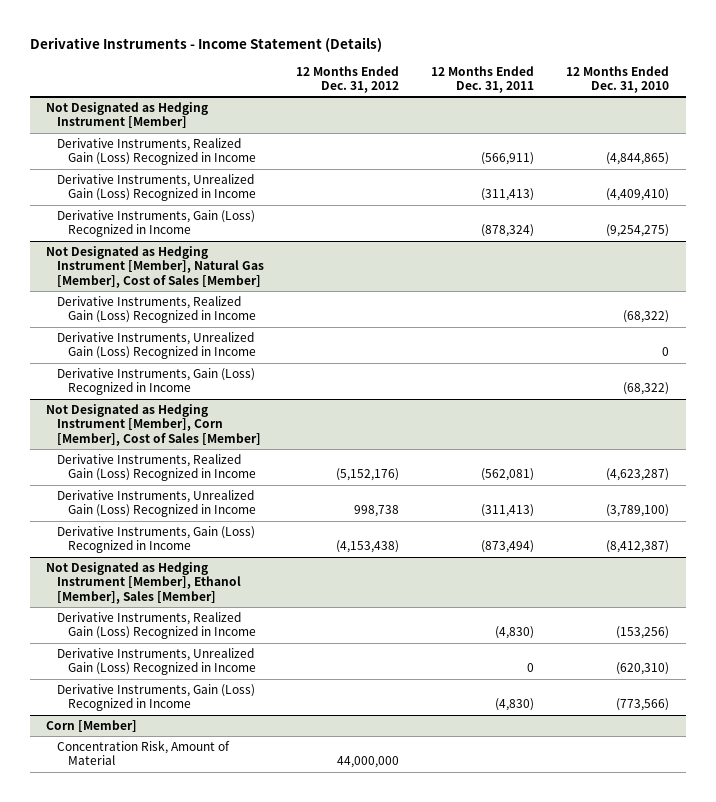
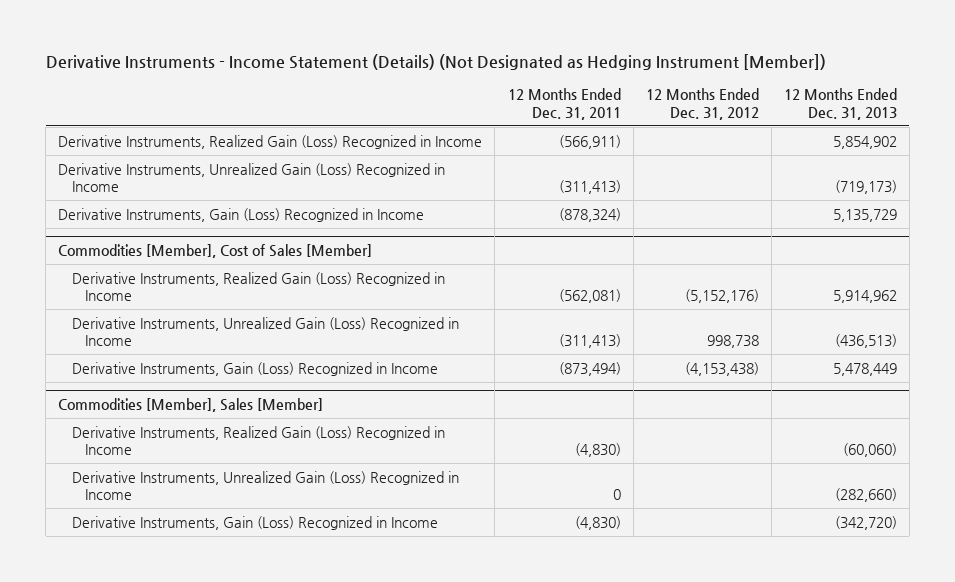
[30,36,383,52] Derivative Instruments - Income Statement (Details) -> [45,53,826,70] Derivative Instruments - Income Statement (Details) (Not Designated as Hedging Instrument [Member])
[566,65,670,94] 12 Months Ended Dec. 31, 2010 -> none
none -> [783,88,897,120] 12 Months Ended Dec. 31, 2013
[46,101,209,129] Not Designated as Hedging Instrument [Member] -> none
[46,245,265,289] Not Designated as Hedging Instrument [Member], Natural Gas [Member], Cost of Sales [Member] -> none
[57,295,257,324] Derivative Instruments, Realized Gain (Loss) Recognized in Income -> none
[57,331,257,360] Derivative Instruments, Unrealized Gain (Loss) Recognized in Income -> none
[57,367,256,396] Derivative Instruments, Gain (Loss) Recognized in Income -> none
[46,403,262,447] Not Designated as Hedging Instrument [Member], Corn [Member], Cost of Sales [Member] -> none
none -> [58,244,373,259] Commodities [Member], Cost of Sales [Member]
[46,561,242,605] Not Designated as Hedging Instrument [Member], Ethanol [Member], Sales [Member] -> none
none -> [58,398,324,413] Commodities [Member], Sales [Member]
[46,719,138,732] Corn [Member] -> none
[57,739,231,766] Concentration Risk, Amount of Material -> none

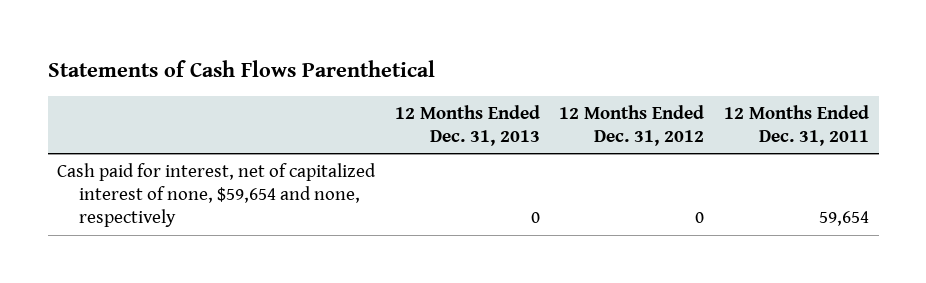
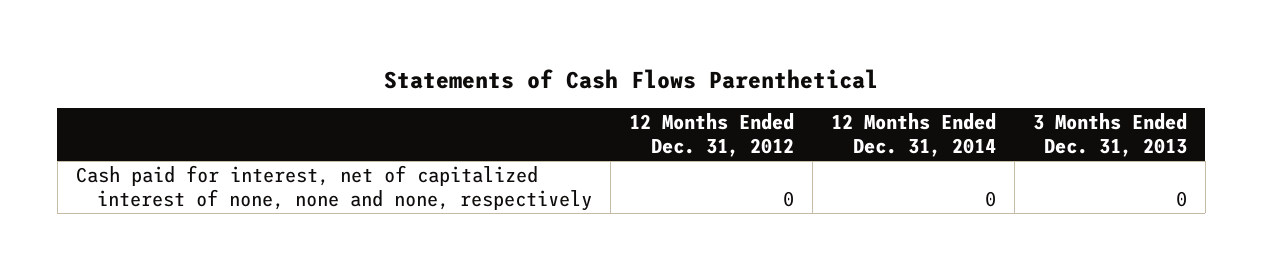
[394,104,540,147] 12 Months Ended Dec. 31, 2013 -> none
[723,104,869,147] 12 Months Ended Dec. 31, 2011 -> none
none -> [830,113,996,157] 12 Months Ended Dec. 31, 2014
none -> [1032,113,1187,157] 3 Months Ended Dec. 31, 2013
[57,163,377,228] Cash paid for interest, net of capitalized interest of none, $59,654 and none, respectively -> [75,165,592,211] Cash paid for interest, net of capitalized interest of none, none and none, respectively

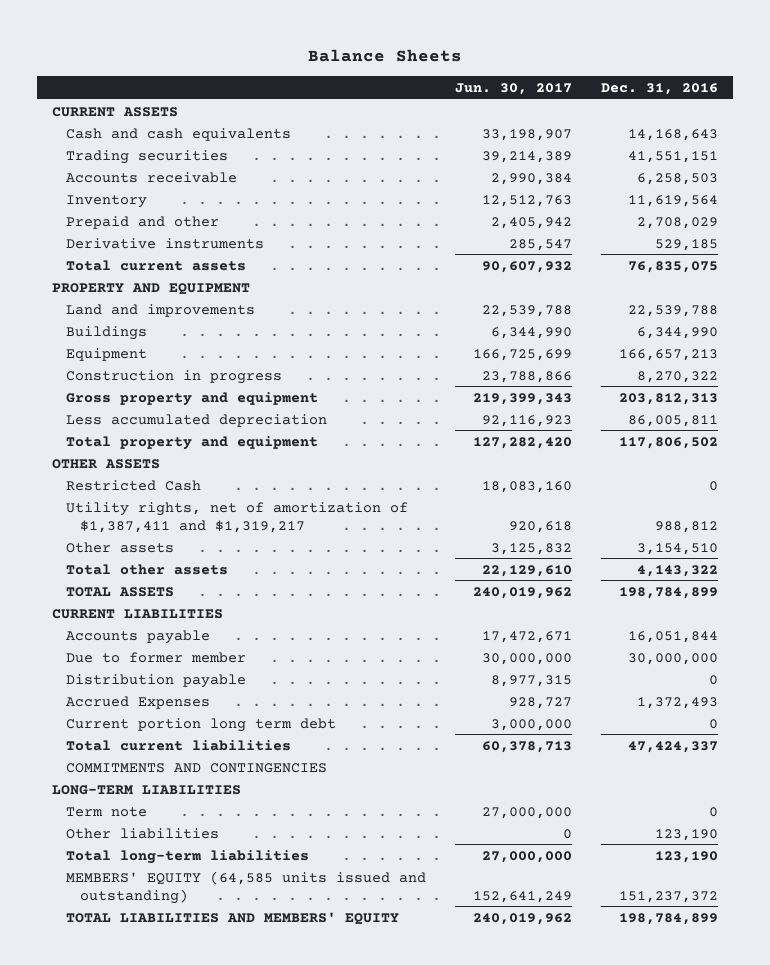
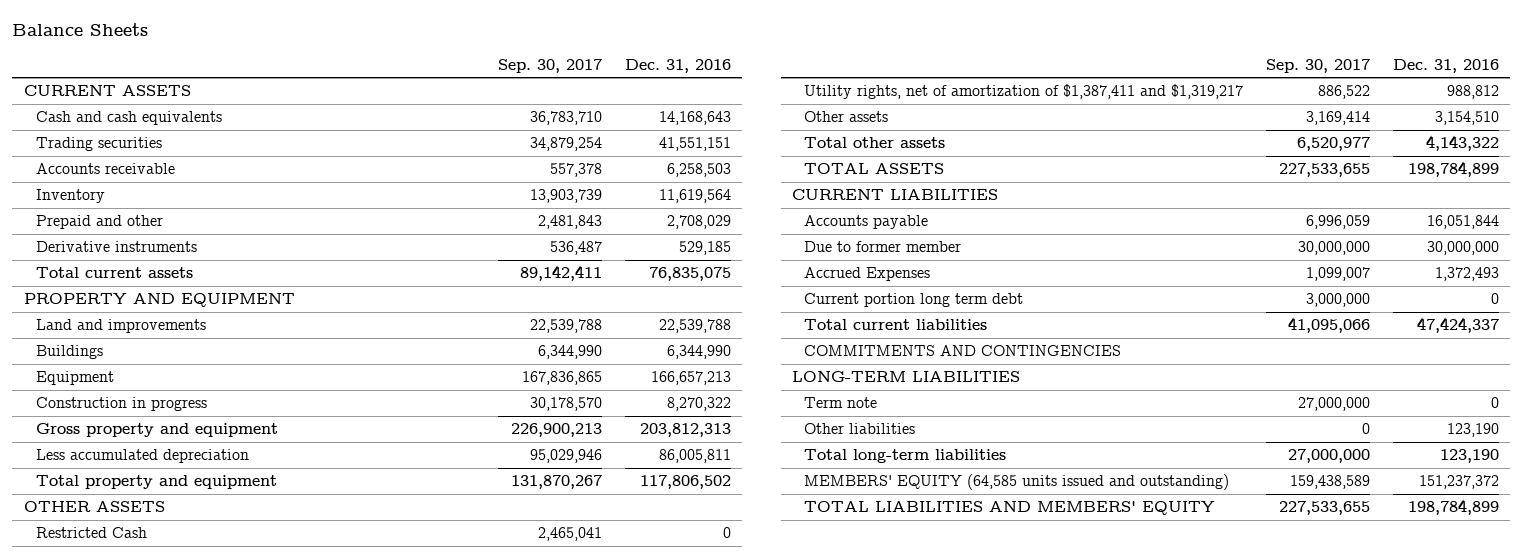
[455,82,573,95] Jun. 30, 2017 -> none
none -> [497,58,602,73] Sep. 30, 2017
[66,673,247,688] Distribution payable -> none

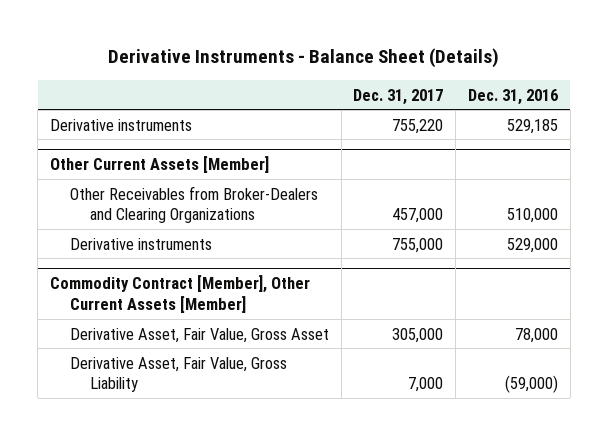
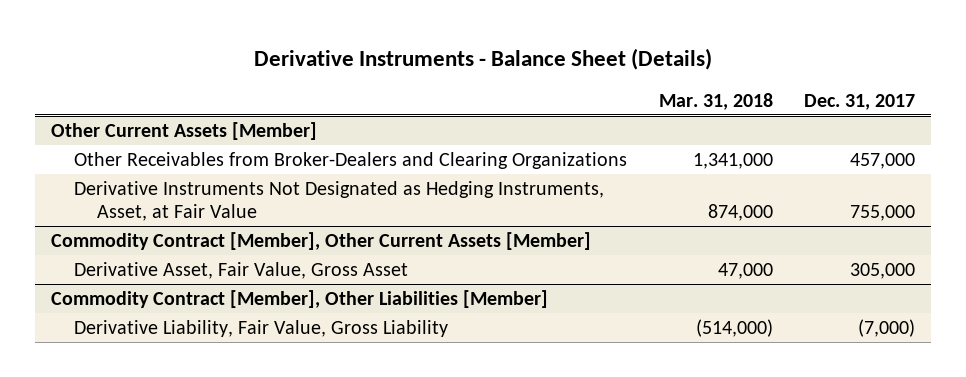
[467,88,558,105] Dec. 31, 2016 -> none
none -> [658,92,773,110] Mar. 31, 2018
[49,118,192,131] Derivative instruments -> none
[69,237,212,250] Derivative instruments -> [74,180,605,222] Derivative Instruments Not Designated as Hedging Instruments, Asset, at Fair Value
none -> [51,289,549,308] Commodity Contract [Member], Other Liabilities [Member]
[69,356,287,393] Derivative Asset, Fair Value, Gross Liability -> [74,319,449,337] Derivative Liability, Fair Value, Gross Liability
[408,377,444,393] 7,000 -> [858,318,916,337] (7,000)

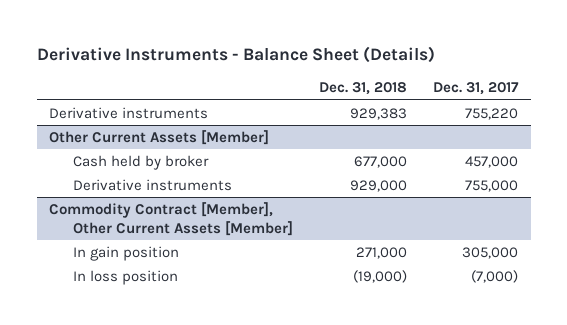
[658,92,773,110] Mar. 31, 2018 -> none
none -> [319,82,408,96] Dec. 31, 2018
none -> [49,106,209,119] Derivative instruments
[74,151,628,169] Other Receivables from Broker-Dealers and Clearing Organizations -> [73,154,210,170] Cash held by broker
[74,180,605,222] Derivative Instruments Not Designated as Hedging Instruments, Asset, at Fair Value -> [73,178,233,191] Derivative instruments
[51,289,549,308] Commodity Contract [Member], Other Liabilities [Member] -> none
[74,319,449,337] Derivative Liability, Fair Value, Gross Liability -> none
[74,261,409,279] Derivative Asset, Fair Value, Gross Asset -> [73,245,180,261] In gain position
none -> [73,269,179,285] In loss position

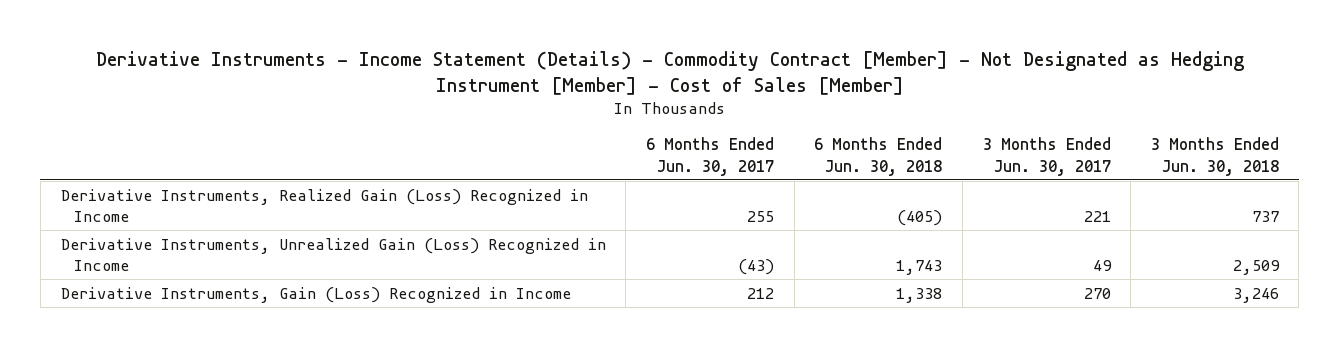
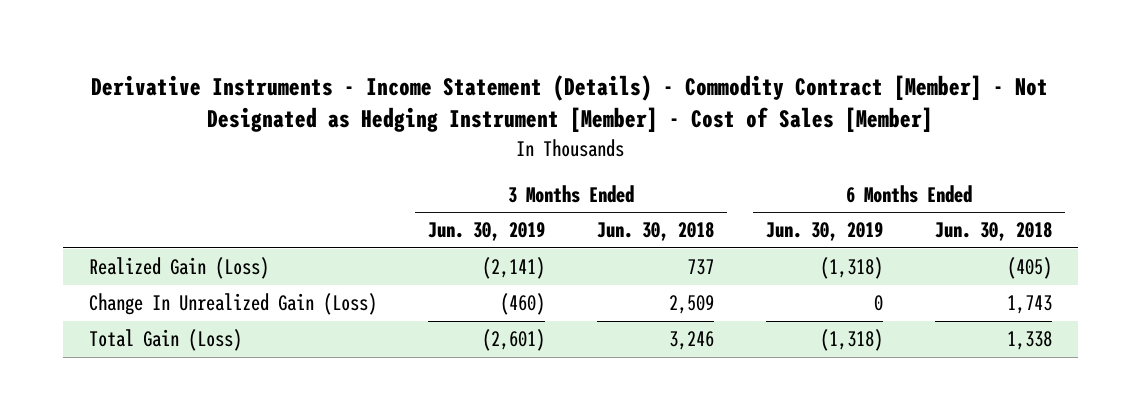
[645,137,774,176] 6 Months Ended Jun. 30, 2017 -> none
[982,137,1111,176] 3 Months Ended Jun. 30, 2017 -> none
none -> [428,222,546,242] Jun. 30, 2019
none -> [765,222,883,242] Jun. 30, 2019
[60,188,588,223] Derivative Instruments, Realized Gain (Loss) Recognized in Income -> [88,257,269,280] Realized Gain (Loss)
[60,237,606,272] Derivative Instruments, Unrealized Gain (Loss) Recognized in Income -> [88,293,377,316] Change In Unrealized Gain (Loss)
[60,286,571,303] Derivative Instruments, Gain (Loss) Recognized in Income -> [88,329,242,352] Total Gain (Loss)

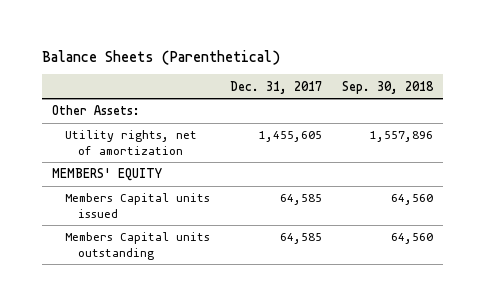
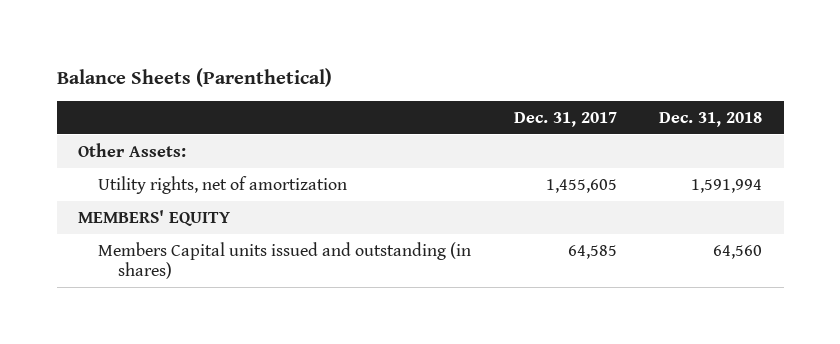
[342,80,435,94] Sep. 30, 2018 -> none
none -> [659,111,763,127] Dec. 31, 2018
[65,193,211,218] Members Capital units issued -> none
[65,232,211,260] Members Capital units outstanding -> [97,241,471,280] Members Capital units issued and outstanding (in shares)

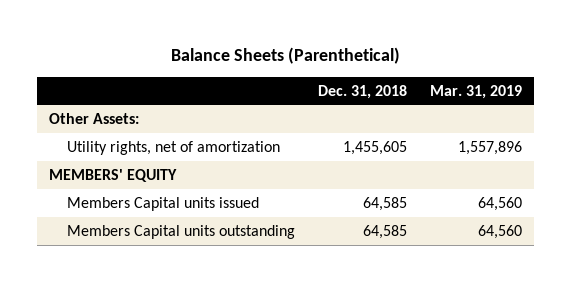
[513,111,617,127] Dec. 31, 2017 -> none
none -> [430,84,523,99] Mar. 31, 2019
[691,178,763,193] 1,591,994 -> [343,140,408,155] 1,455,605
none -> [66,196,259,211] Members Capital units issued
[97,241,471,280] Members Capital units issued and outstanding (in shares) -> [66,224,295,239] Members Capital units outstanding
[713,244,763,259] 64,560 -> [363,224,408,239] 64,585

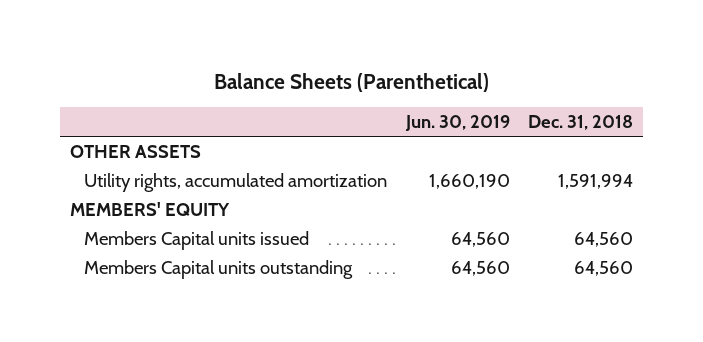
[430,84,523,99] Mar. 31, 2019 -> none
none -> [404,115,510,132] Jun. 30, 2019
[49,112,140,124] Other Assets: -> [69,144,201,158] OTHER ASSETS
[66,140,280,155] Utility rights, net of amortization -> [83,172,387,192] Utility rights, accumulated amortization
[343,140,408,155] 1,455,605 -> [558,173,634,189] 1,591,994
[363,196,408,211] 64,585 -> [574,231,634,247] 64,560
[363,224,408,239] 64,585 -> [574,260,634,276] 64,560

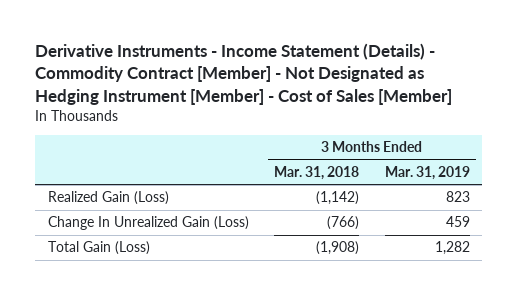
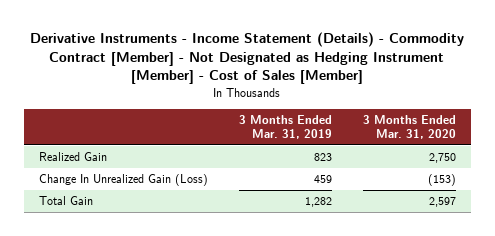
[274,165,360,180] Mar. 31, 2018 -> none
none -> [362,115,456,140] 3 Months Ended Mar. 31, 2020
[48,191,170,206] Realized Gain (Loss) -> [39,152,108,162] Realized Gain
[48,241,151,256] Total Gain (Loss) -> [39,196,94,206] Total Gain

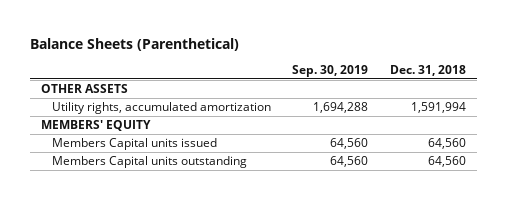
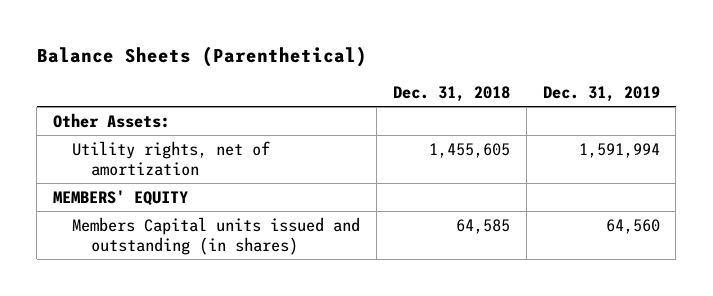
[292,64,369,77] Sep. 30, 2019 -> none
none -> [542,86,660,103] Dec. 31, 2019
[40,84,128,94] OTHER ASSETS -> [53,112,171,128] Other Assets:
[51,102,271,115] Utility rights, accumulated amortization -> [72,140,271,176] Utility rights, net of amortization
[410,102,466,114] 1,591,994 -> [428,142,510,158] 1,455,605
[51,138,217,151] Members Capital units issued -> none
[51,156,247,169] Members Capital units outstanding -> [72,216,361,255] Members Capital units issued and outstanding (in shares)
[427,156,466,168] 64,560 -> [455,218,510,234] 64,585

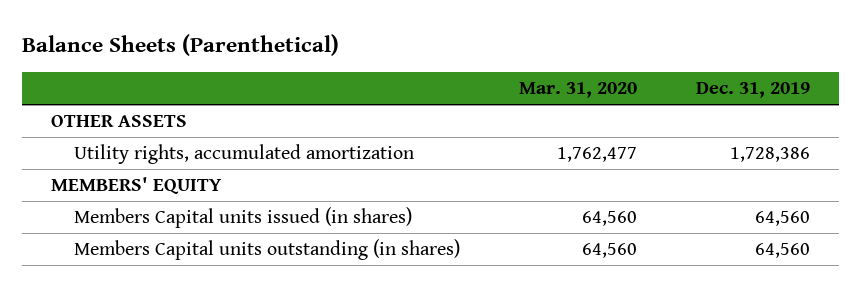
[392,86,510,103] Dec. 31, 2018 -> none
none -> [518,82,637,99] Mar. 31, 2020
[53,112,171,128] Other Assets: -> [51,115,188,128] OTHER ASSETS
[72,140,271,176] Utility rights, net of amortization -> [73,144,414,165] Utility rights, accumulated amortization
[578,142,660,158] 1,591,994 -> [729,147,810,163] 1,728,386
none -> [73,207,412,229] Members Capital units issued (in shares)
[72,216,361,255] Members Capital units issued and outstanding (in shares) -> [73,239,460,261] Members Capital units outstanding (in shares)

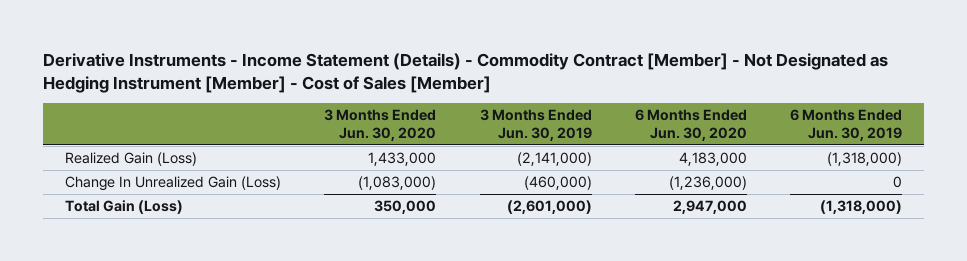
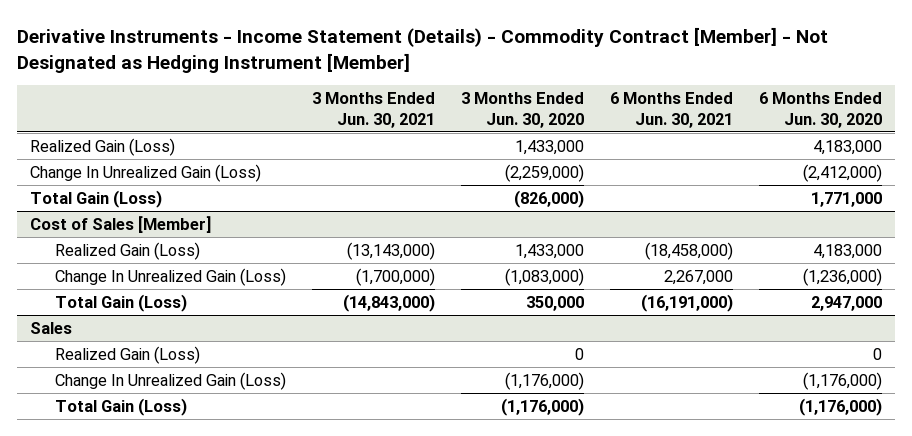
[43,53,889,93] Derivative Instruments - Income Statement (Details) - Commodity Contract [Member] - Not Designated as Hedging Instrument [Member] - Cost of Sales [Member] -> [17,27,829,73] Derivative Instruments - Income Statement (Details) - Commodity Contract [Member] - Not Designated as Hedging Instrument [Member]
[479,109,592,142] 3 Months Ended Jun. 30, 2019 -> none
[790,109,903,142] 6 Months Ended Jun. 30, 2019 -> none
none -> [311,91,435,129] 3 Months Ended Jun. 30, 2021
none -> [609,91,733,129] 6 Months Ended Jun. 30, 2021
none -> [30,163,262,182] Change In Unrealized Gain (Loss)
none -> [30,189,163,208] Total Gain (Loss)
none -> [30,215,213,233] Cost of Sales [Member]
none -> [54,241,200,260] Realized Gain (Loss)
none -> [30,321,73,334] Sales
none -> [54,345,200,364] Realized Gain (Loss)
none -> [54,371,286,390] Change In Unrealized Gain (Loss)
none -> [54,397,187,416] Total Gain (Loss)

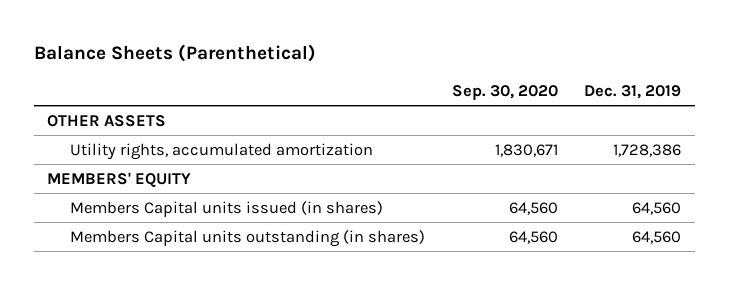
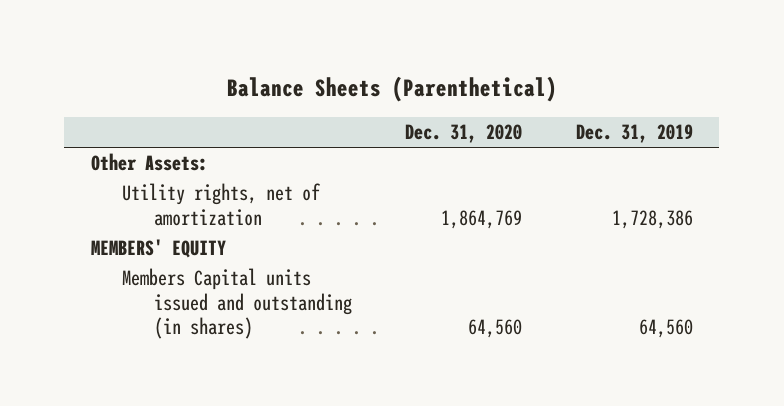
[451,84,558,100] Sep. 30, 2020 -> none
none -> [405,124,523,144] Dec. 31, 2020
[47,114,167,127] OTHER ASSETS -> [90,153,208,172] Other Assets:
[70,142,374,160] Utility rights, accumulated amortization -> [122,183,322,226] Utility rights, net of amortization
[70,200,384,217] Members Capital units issued (in shares) -> none
[70,229,426,247] Members Capital units outstanding (in shares) -> [122,268,353,339] Members Capital units issued and outstanding (in shares)

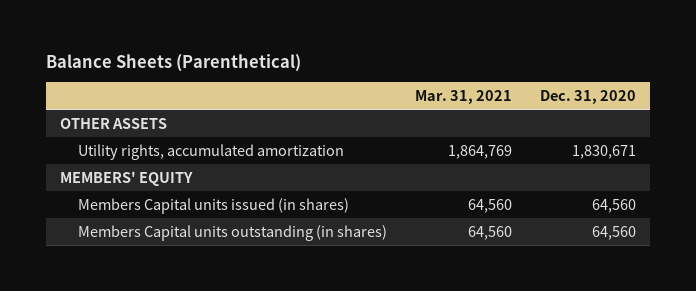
[575,124,693,144] Dec. 31, 2019 -> none
none -> [414,90,512,105] Mar. 31, 2021
[90,153,208,172] Other Assets: -> [59,117,167,129] OTHER ASSETS
[122,183,322,226] Utility rights, net of amortization -> [77,143,344,160] Utility rights, accumulated amortization
[441,209,523,229] 1,864,769 -> [571,144,636,159] 1,830,671
none -> [77,197,349,214] Members Capital units issued (in shares)
[122,268,353,339] Members Capital units issued and outstanding (in shares) -> [77,224,387,241] Members Capital units outstanding (in shares)

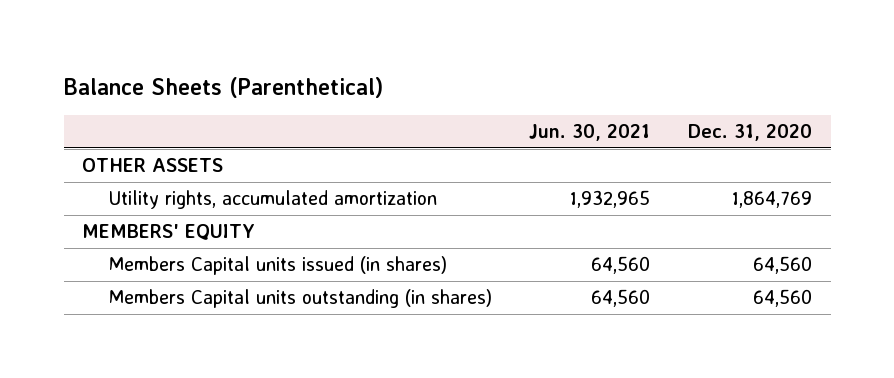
[414,90,512,105] Mar. 31, 2021 -> none
none -> [529,124,651,142] Jun. 30, 2021
[571,144,636,159] 1,830,671 -> [730,191,812,209] 1,864,769

